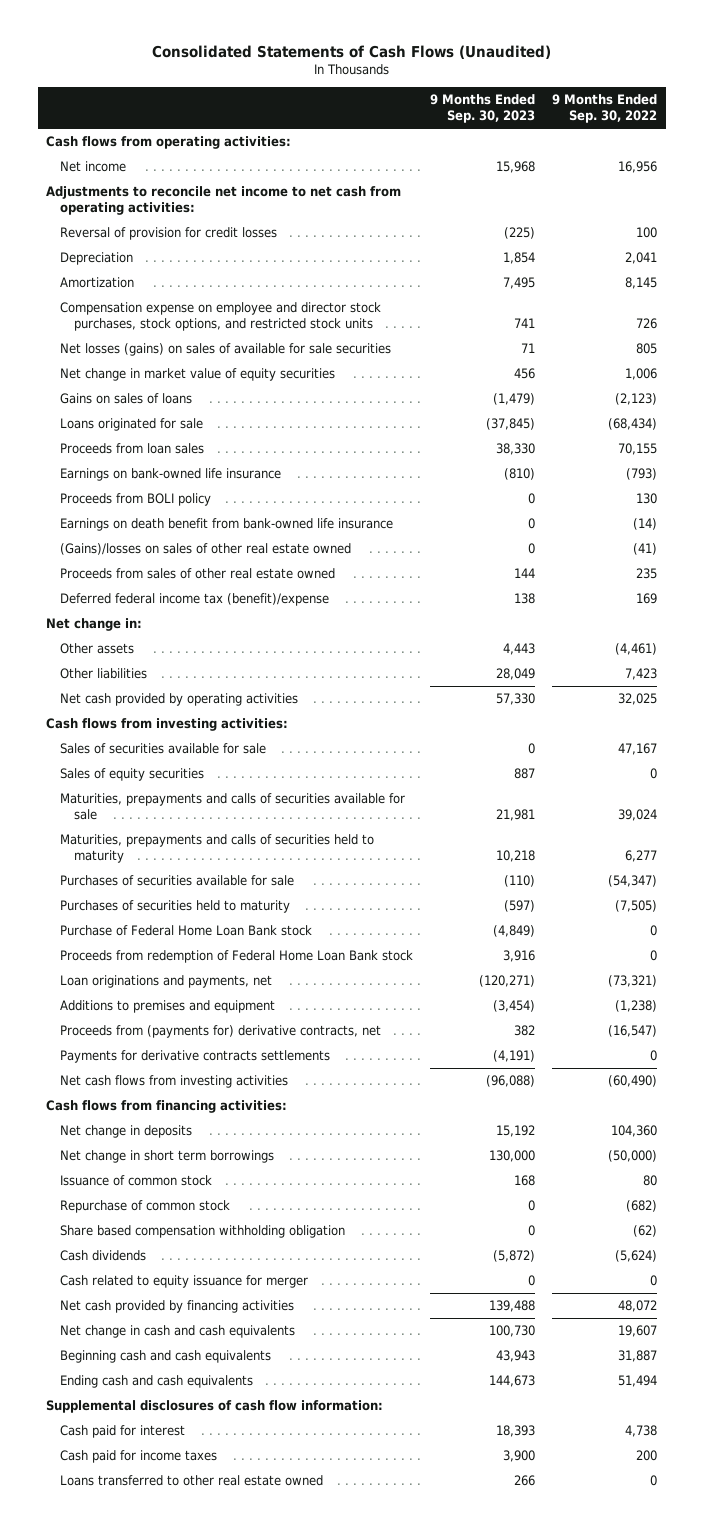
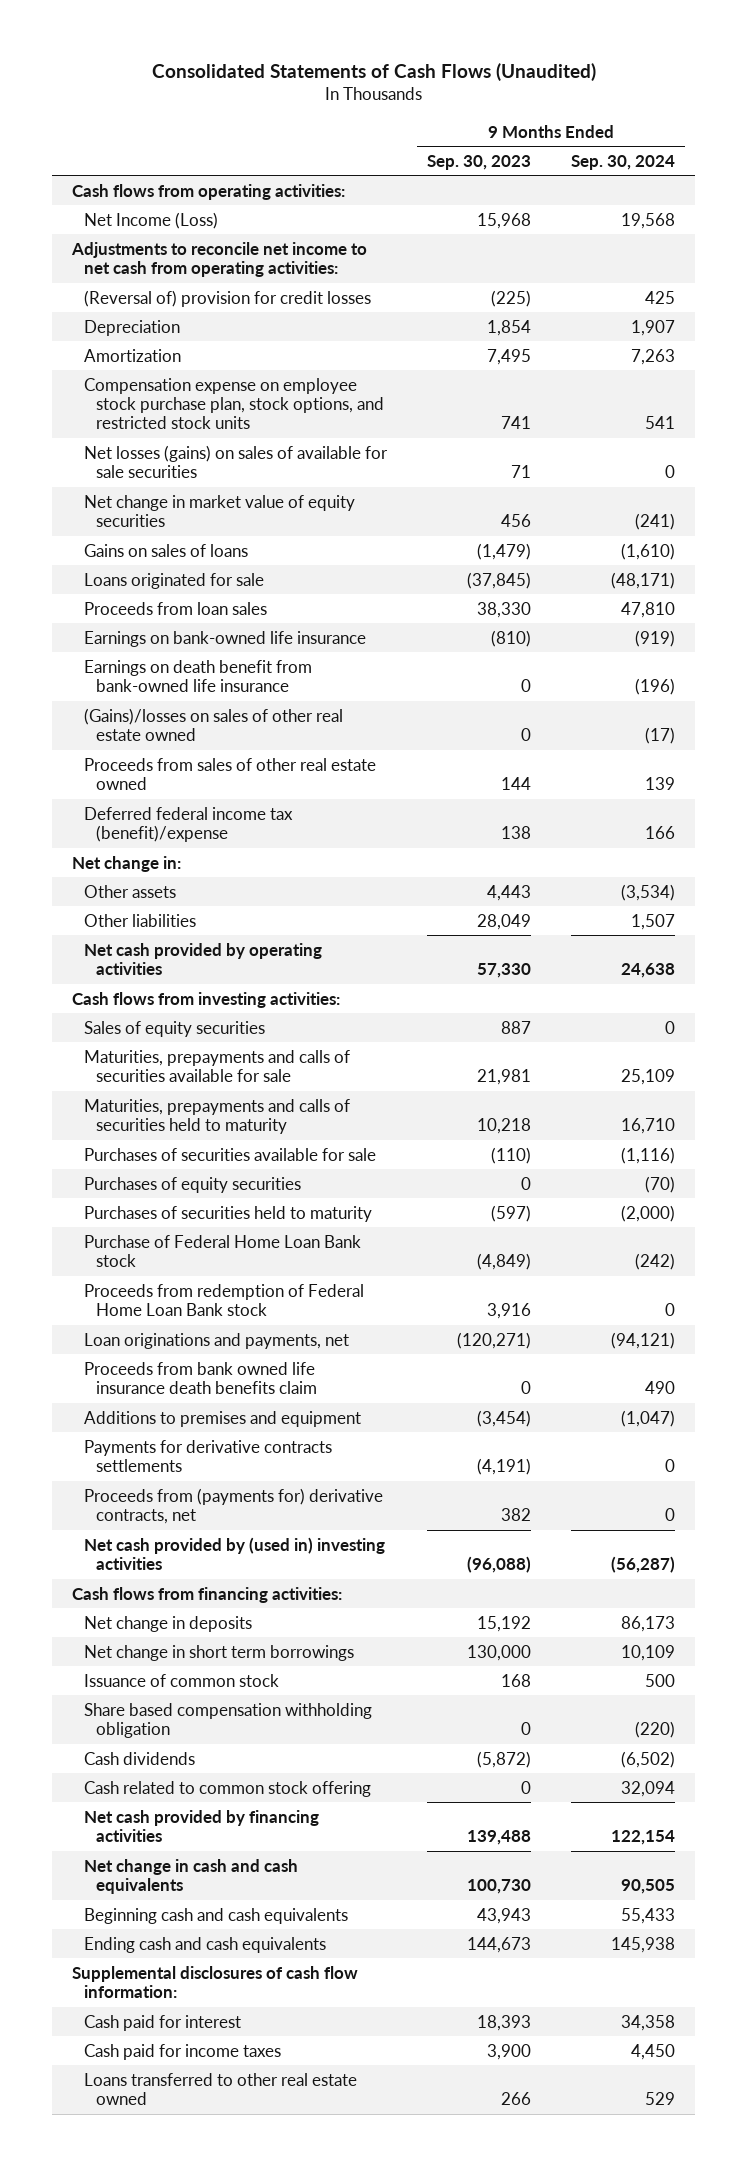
[552,93,658,123] 9 Months Ended Sep. 30, 2022 -> none
none -> [570,154,675,170] Sep. 30, 2024
[59,161,126,173] Net income -> [84,211,219,229] Net Income (Loss)
[59,227,277,241] Reversal of provision for credit losses -> [84,289,372,307] (Reversal of) provision for credit losses
[59,302,381,332] Compensation expense on employee and director stock purchases, stock options, and restricted stock units -> [84,377,384,430] Compensation expense on employee stock purchase plan, stock options, and restricted stock units
[59,493,211,507] Proceeds from BOLI policy -> none
[59,743,266,755] Sales of securities available for sale -> none
none -> [84,1176,302,1193] Purchases of equity securities
none -> [84,1361,317,1395] Proceeds from bank owned life insurance death benefits claim
[59,1025,381,1039] Proceeds from (payments for) derivative contracts, net -> [84,1487,384,1525] Proceeds from (payments for) derivative contracts, net
[59,1075,288,1089] Net cash flows from investing activities -> [84,1536,386,1571] Net cash provided by (used in) investing activities
[59,1200,230,1214] Repurchase of common stock -> none
[59,1275,308,1289] Cash related to equity issuance for merger -> none
none -> [84,1780,372,1797] Cash related to common stock offering

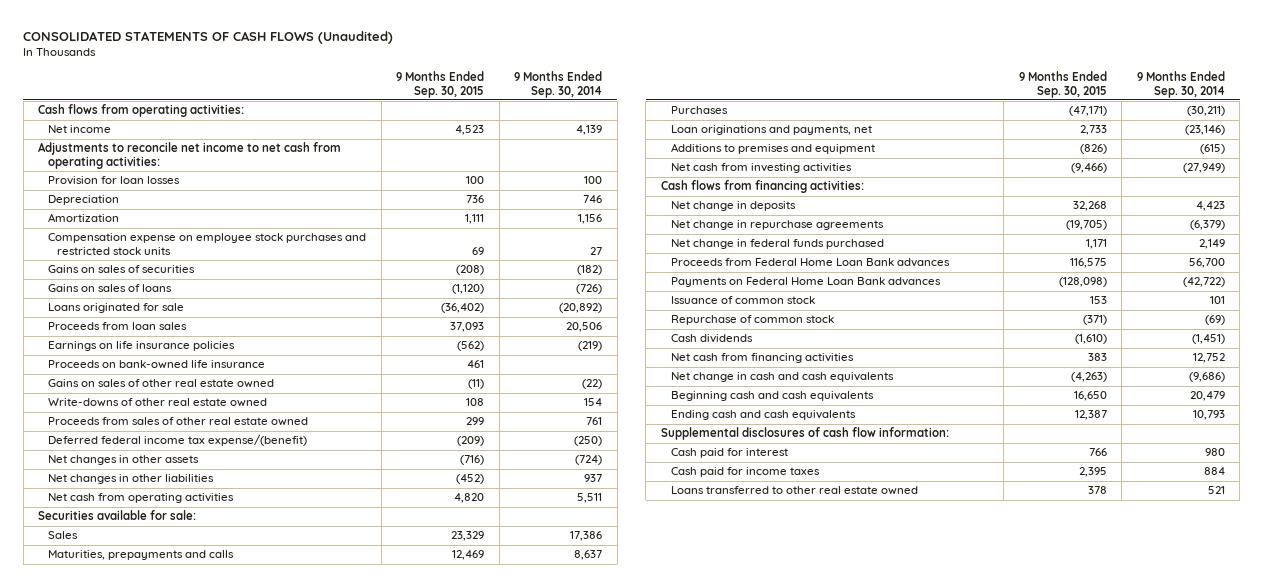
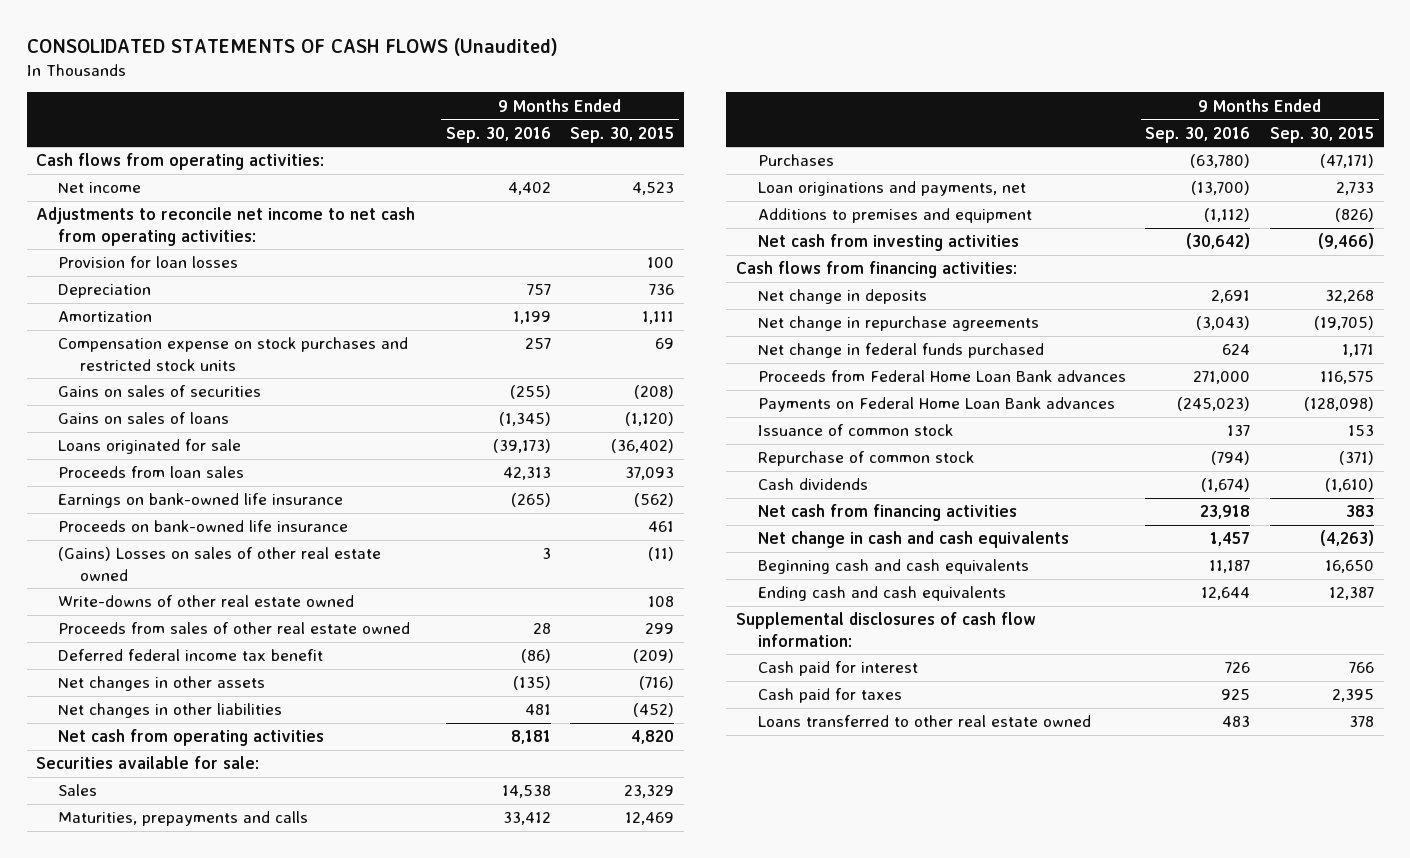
[514,71,603,98] 9 Months Ended Sep. 30, 2014 -> none
none -> [445,126,551,143] Sep. 30, 2016
[47,233,366,255] Compensation expense on employee stock purchases and restricted stock units -> [58,337,409,371] Compensation expense on stock purchases and restricted stock units
[47,341,235,352] Earnings on life insurance policies -> [58,493,344,509] Earnings on bank-owned life insurance
[47,379,274,389] Gains on sales of other real estate owned -> [58,547,382,581] (Gains) Losses on sales of other real estate owned
[47,434,307,447] Deferred federal income tax expense/(benefit) -> [58,649,324,662] Deferred federal income tax benefit
[670,467,820,478] Cash paid for income taxes -> [757,688,902,704] Cash paid for taxes

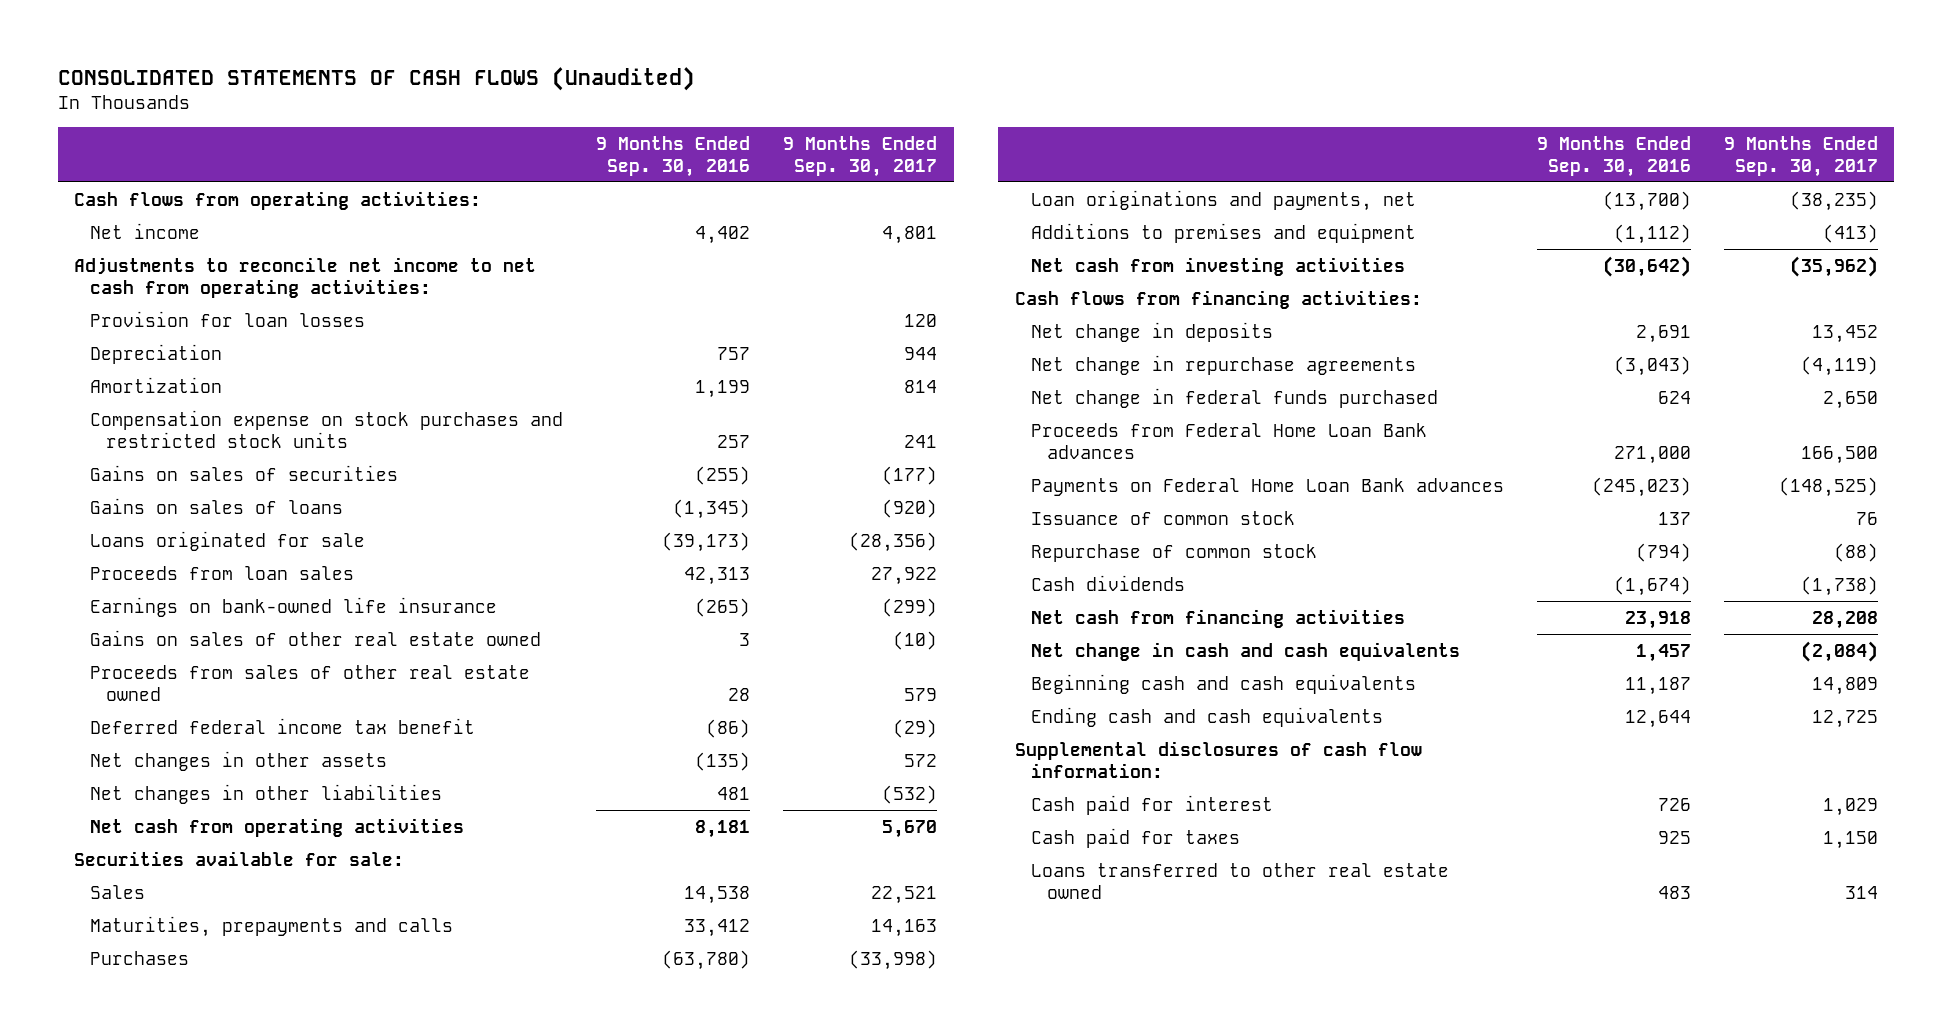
[570,126,675,143] Sep. 30, 2015 -> none
none -> [783,135,938,177] 9 Months Ended Sep. 30, 2017
[58,520,349,533] Proceeds on bank-owned life insurance -> none
[58,595,355,608] Write-downs of other real estate owned -> none
[58,547,382,581] (Gains) Losses on sales of other real estate owned -> [90,629,542,646] Gains on sales of other real estate owned

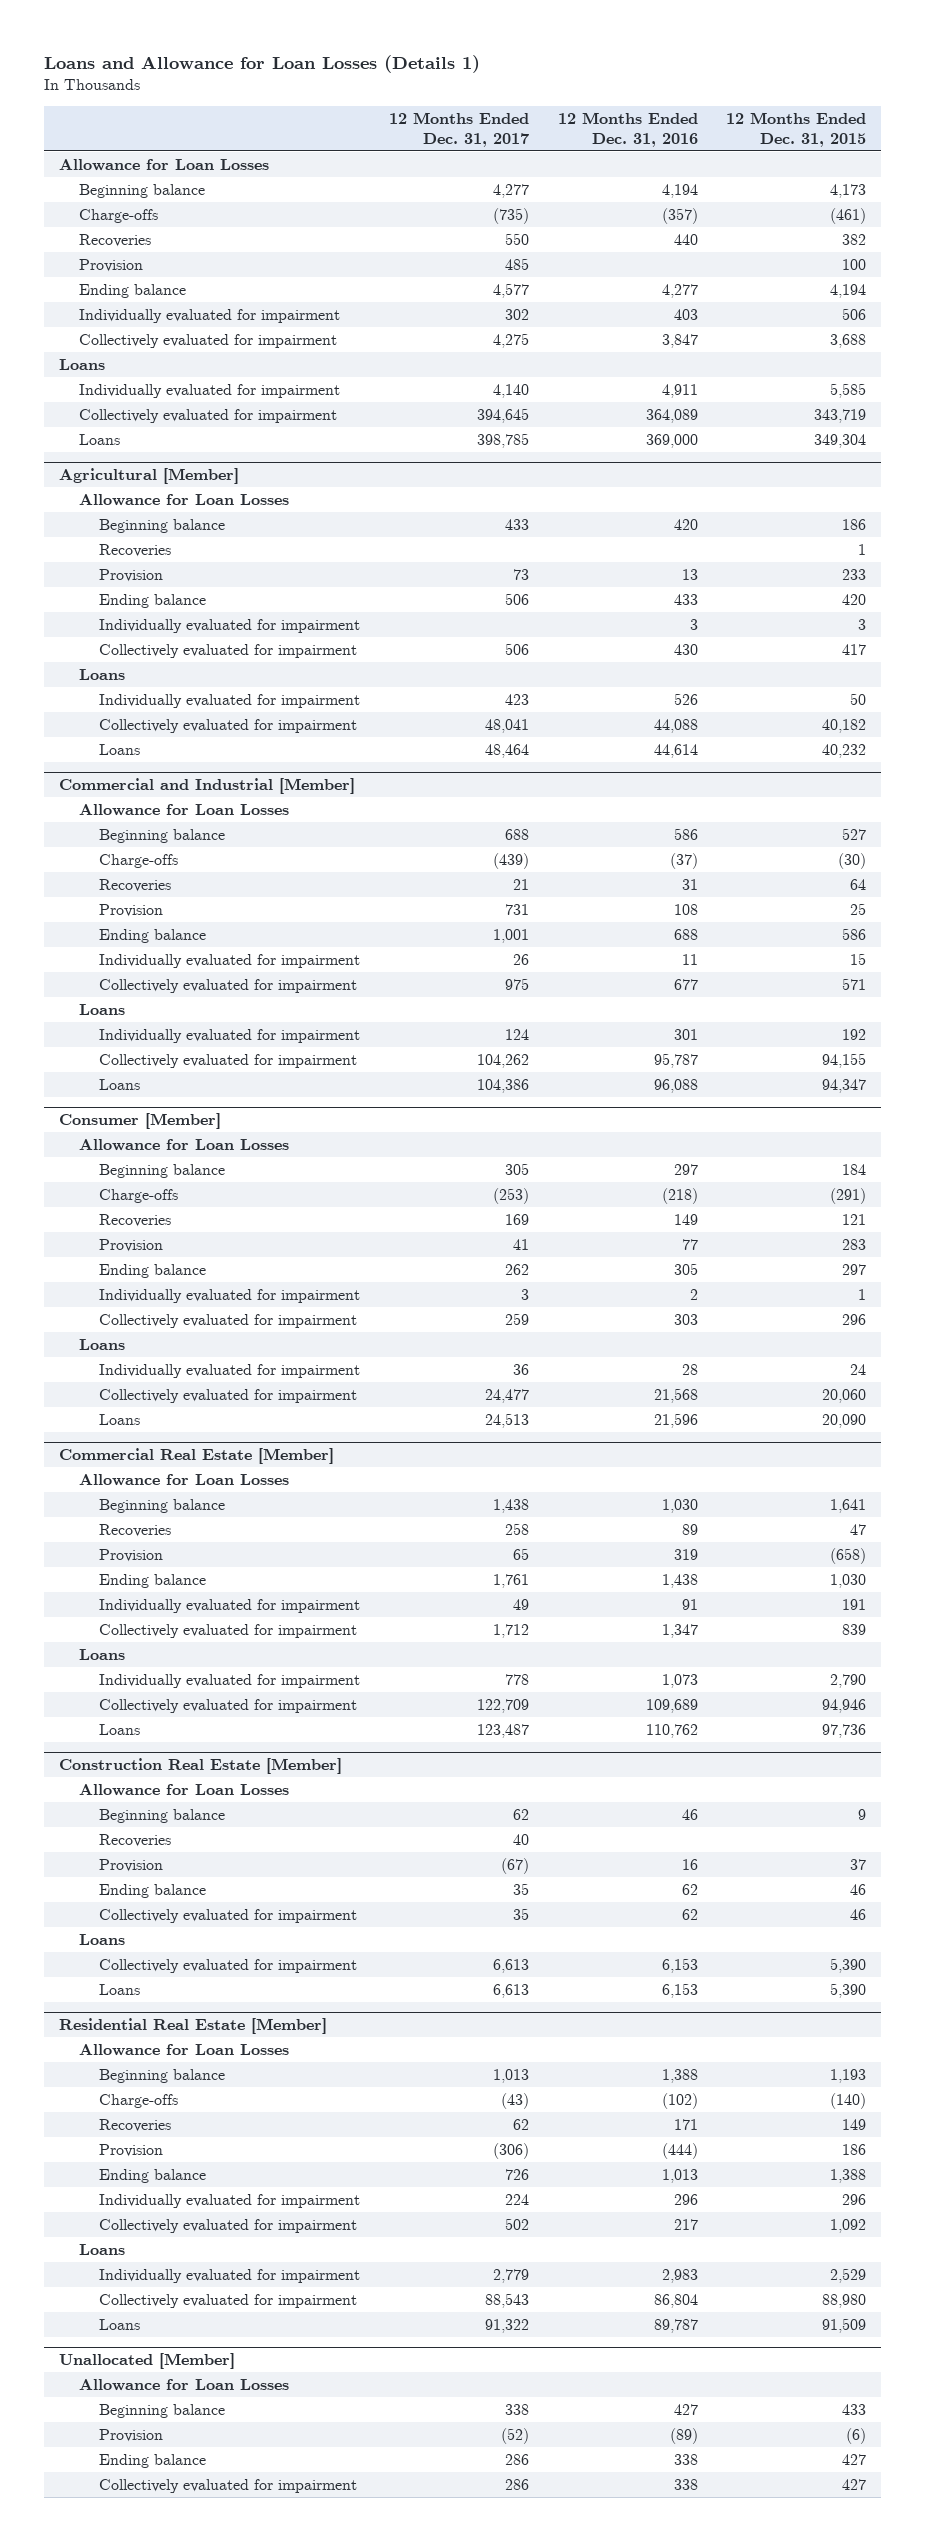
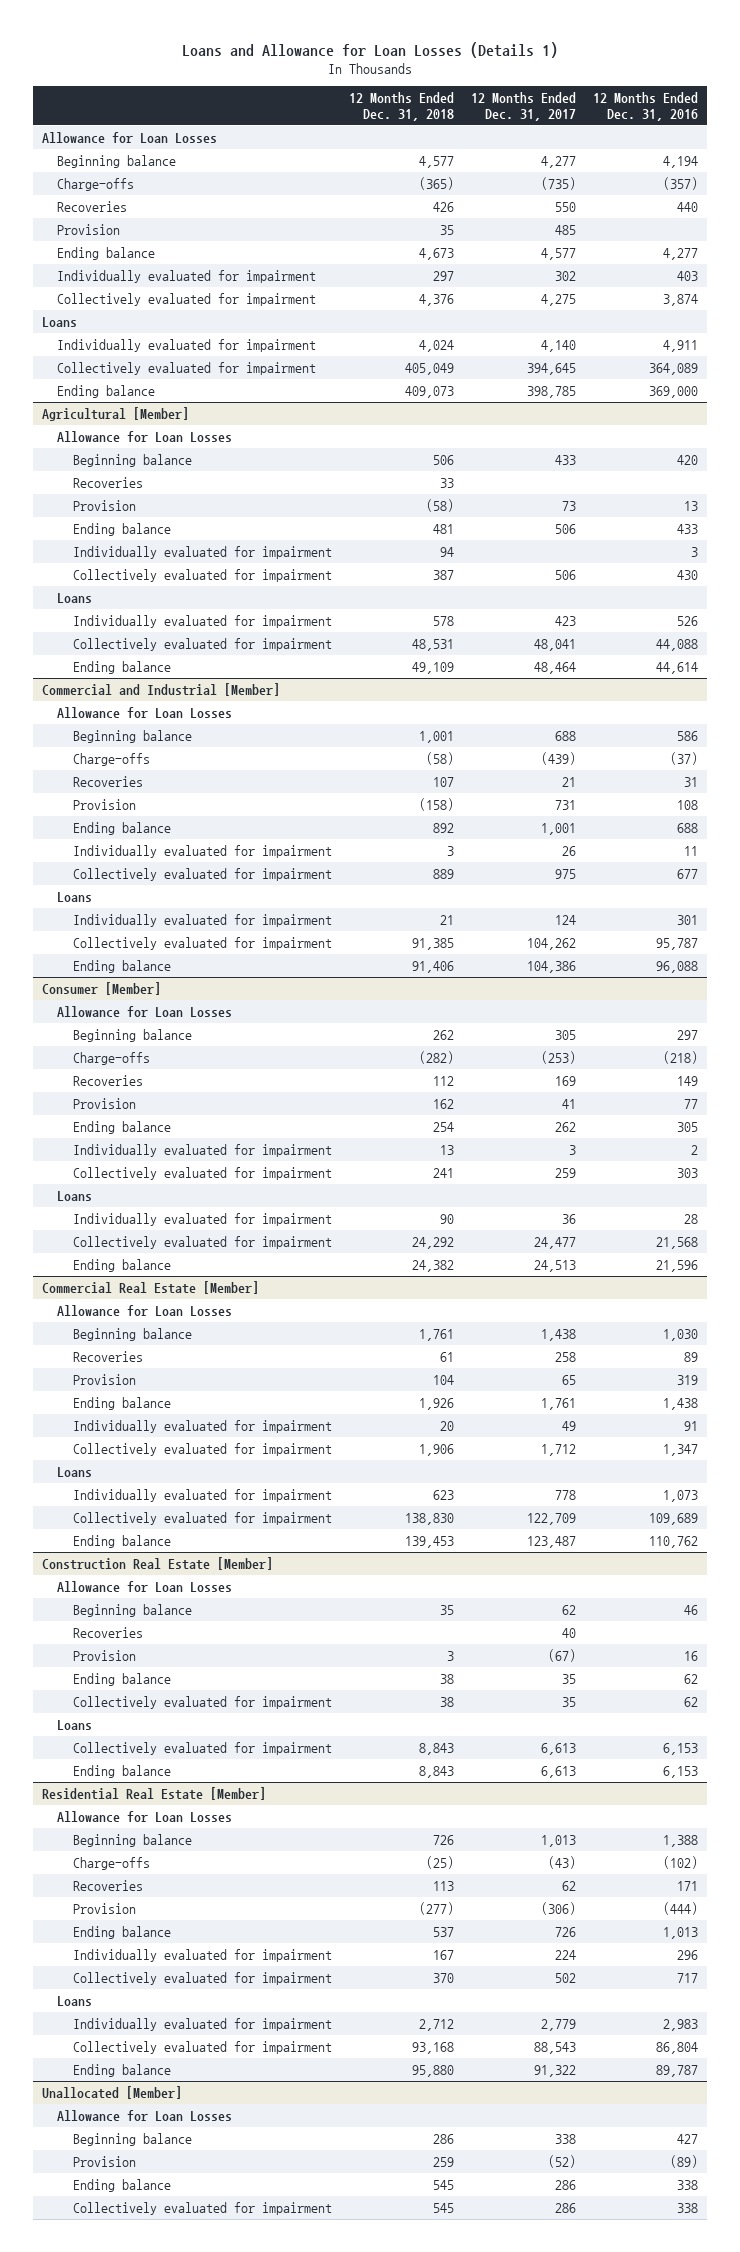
[726,111,867,147] 12 Months Ended Dec. 31, 2015 -> none
none -> [348,92,454,122] 12 Months Ended Dec. 31, 2018
[661,333,698,348] 3,847 -> [663,293,699,306] 3,874
[78,433,120,445] Loans -> [57,384,156,398] Ending balance
[98,743,140,755] Loans -> [72,660,171,674] Ending balance
[98,1078,140,1090] Loans -> [72,959,171,973] Ending balance
[98,1413,140,1425] Loans -> [72,1258,171,1272] Ending balance
[98,1723,140,1735] Loans -> [72,1534,171,1548] Ending balance
[98,1983,140,1995] Loans -> [72,1764,171,1778] Ending balance
[673,2218,698,2230] 217 -> [677,1972,699,1983] 717
[98,2318,140,2330] Loans -> [72,2063,171,2077] Ending balance

